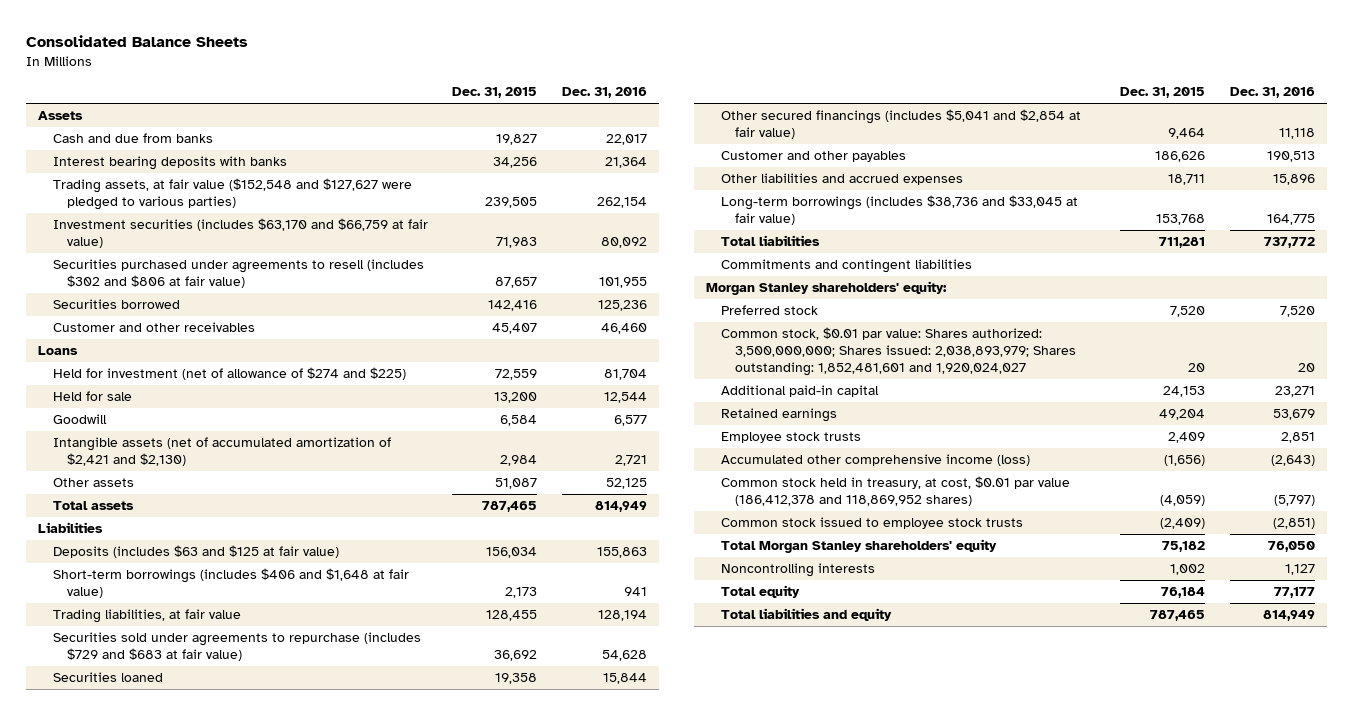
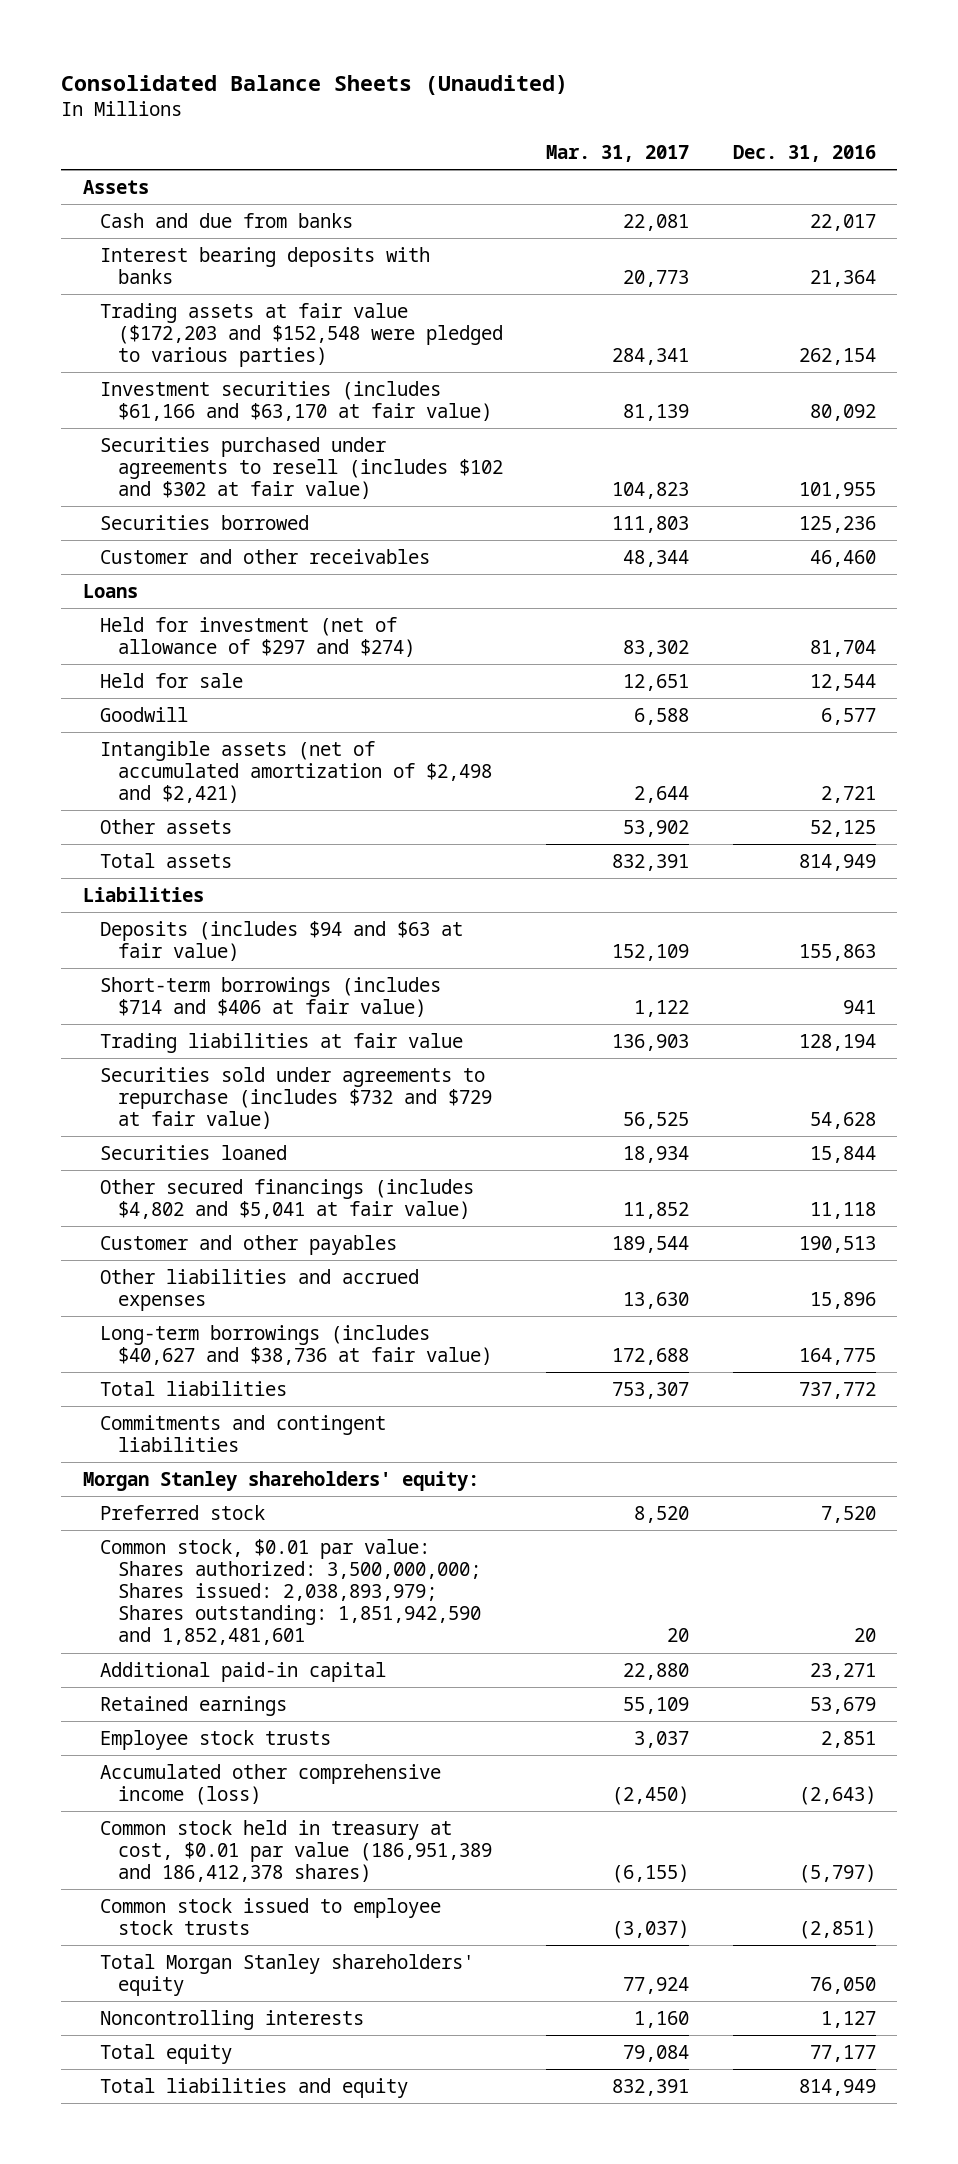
[25,35,248,48] Consolidated Balance Sheets -> [61,74,569,95] Consolidated Balance Sheets (Unaudited)
[452,87,538,99] Dec. 31, 2015 -> none
none -> [546,144,690,162] Mar. 31, 2017
[52,178,412,211] Trading assets, at fair value ($152,548 and $127,627 were pledged to various parties) -> [100,302,504,368] Trading assets at fair value ($172,203 and $152,548 were pledged to various parties)
[52,218,428,249] Investment securities (includes $63,170 and $66,759 at fair value) -> [100,380,493,421] Investment securities (includes $61,166 and $63,170 at fair value)
[52,259,424,289] Securities purchased under agreements to resell (includes $302 and $806 at fair value) -> [100,436,504,500] Securities purchased under agreements to resell (includes $102 and $302 at fair value)
[52,367,406,381] Held for investment (net of allowance of $274 and $225) -> [100,616,416,657] Held for investment (net of allowance of $297 and $274)
[52,437,391,467] Intangible assets (net of accumulated amortization of $2,421 and $2,130) -> [100,740,493,804] Intangible assets (net of accumulated amortization of $2,498 and $2,421)
[52,545,339,559] Deposits (includes $63 and $125 at fair value) -> [100,920,464,961] Deposits (includes $94 and $63 at fair value)
[52,568,409,599] Short-term borrowings (includes $406 and $1,648 at fair value) -> [100,976,442,1017] Short-term borrowings (includes $714 and $406 at fair value)
[52,609,241,624] Trading liabilities, at fair value -> [100,1032,464,1053] Trading liabilities at fair value
[52,632,421,662] Securities sold under agreements to repurchase (includes $729 and $683 at fair value) -> [100,1066,493,1130] Securities sold under agreements to repurchase (includes $732 and $729 at fair value)
[720,109,1081,140] Other secured financings (includes $5,041 and $2,854 at fair value) -> [100,1178,475,1219] Other secured financings (includes $4,802 and $5,041 at fair value)
[720,195,1078,226] Long-term borrowings (includes $38,736 and $33,045 at fair value) -> [100,1324,493,1365] Long-term borrowings (includes $40,627 and $38,736 at fair value)
[720,327,1077,377] Common stock, $0.01 par value: Shares authorized: 3,500,000,000; Shares issued: 2,038,893,979; Shares outstanding: 1,852,481,601 and 1,920,024,027 -> [100,1538,482,1646] Common stock, $0.01 par value: Shares authorized: 3,500,000,000; Shares issued: 2,038,893,979; Shares outstanding: 1,851,942,590 and 1,852,481,601
[720,476,1070,507] Common stock held in treasury, at cost, $0.01 par value (186,412,378 and 118,869,952 shares) -> [100,1819,493,1883] Common stock held in treasury at cost, $0.01 par value (186,951,389 and 186,412,378 shares)

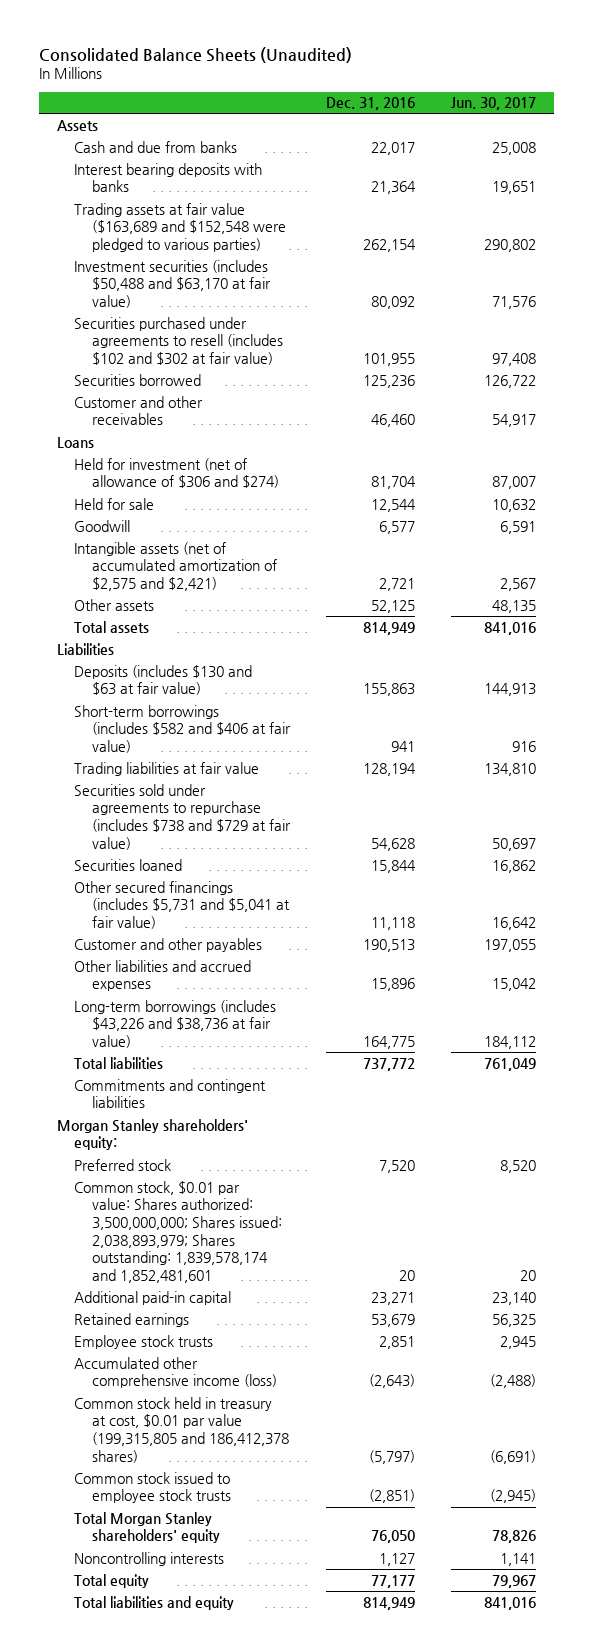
[546,144,690,162] Mar. 31, 2017 -> none
none -> [451,97,537,111] Jun. 30, 2017
[100,302,504,368] Trading assets at fair value ($172,203 and $152,548 were pledged to various parties) -> [74,202,287,252] Trading assets at fair value ($163,689 and $152,548 were pledged to various parties)
[100,380,493,421] Investment securities (includes $61,166 and $63,170 at fair value) -> [74,259,272,308] Investment securities (includes $50,488 and $63,170 at fair value)
[100,616,416,657] Held for investment (net of allowance of $297 and $274) -> [74,457,280,489] Held for investment (net of allowance of $306 and $274)
[100,740,493,804] Intangible assets (net of accumulated amortization of $2,498 and $2,421) -> [74,541,278,591] Intangible assets (net of accumulated amortization of $2,575 and $2,421)
[100,920,464,961] Deposits (includes $94 and $63 at fair value) -> [74,664,253,696] Deposits (includes $130 and $63 at fair value)
[100,976,442,1017] Short-term borrowings (includes $714 and $406 at fair value) -> [74,704,292,753] Short-term borrowings (includes $582 and $406 at fair value)
[100,1066,493,1130] Securities sold under agreements to repurchase (includes $732 and $729 at fair value) -> [74,783,292,850] Securities sold under agreements to repurchase (includes $738 and $729 at fair value)
[100,1178,475,1219] Other secured financings (includes $4,802 and $5,041 at fair value) -> [74,880,291,929] Other secured financings (includes $5,731 and $5,041 at fair value)
[100,1324,493,1365] Long-term borrowings (includes $40,627 and $38,736 at fair value) -> [74,999,277,1048] Long-term borrowings (includes $43,226 and $38,736 at fair value)
[100,1538,482,1646] Common stock, $0.01 par value: Shares authorized: 3,500,000,000; Shares issued: 2,038,893,979; Shares outstanding: 1,851,942,590 and 1,852,481,601 -> [74,1180,283,1283] Common stock, $0.01 par value: Shares authorized: 3,500,000,000; Shares issued: 2,038,893,979; Shares outstanding: 1,839,578,174 and 1,852,481,601
[100,1819,493,1883] Common stock held in treasury at cost, $0.01 par value (186,951,389 and 186,412,378 shares) -> [74,1396,290,1463] Common stock held in treasury at cost, $0.01 par value (199,315,805 and 186,412,378 shares)

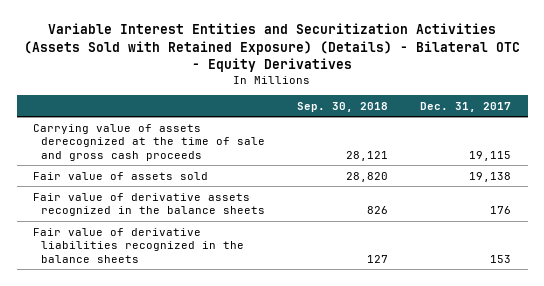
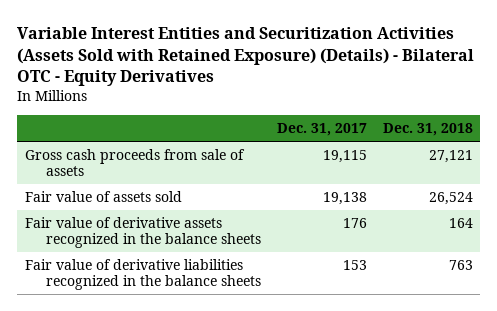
[297,101,389,112] Sep. 30, 2018 -> none
none -> [382,123,473,137] Dec. 31, 2018
[32,123,266,161] Carrying value of assets derecognized at the time of sale and gross cash proceeds -> [24,148,245,177] Gross cash proceeds from sale of assets

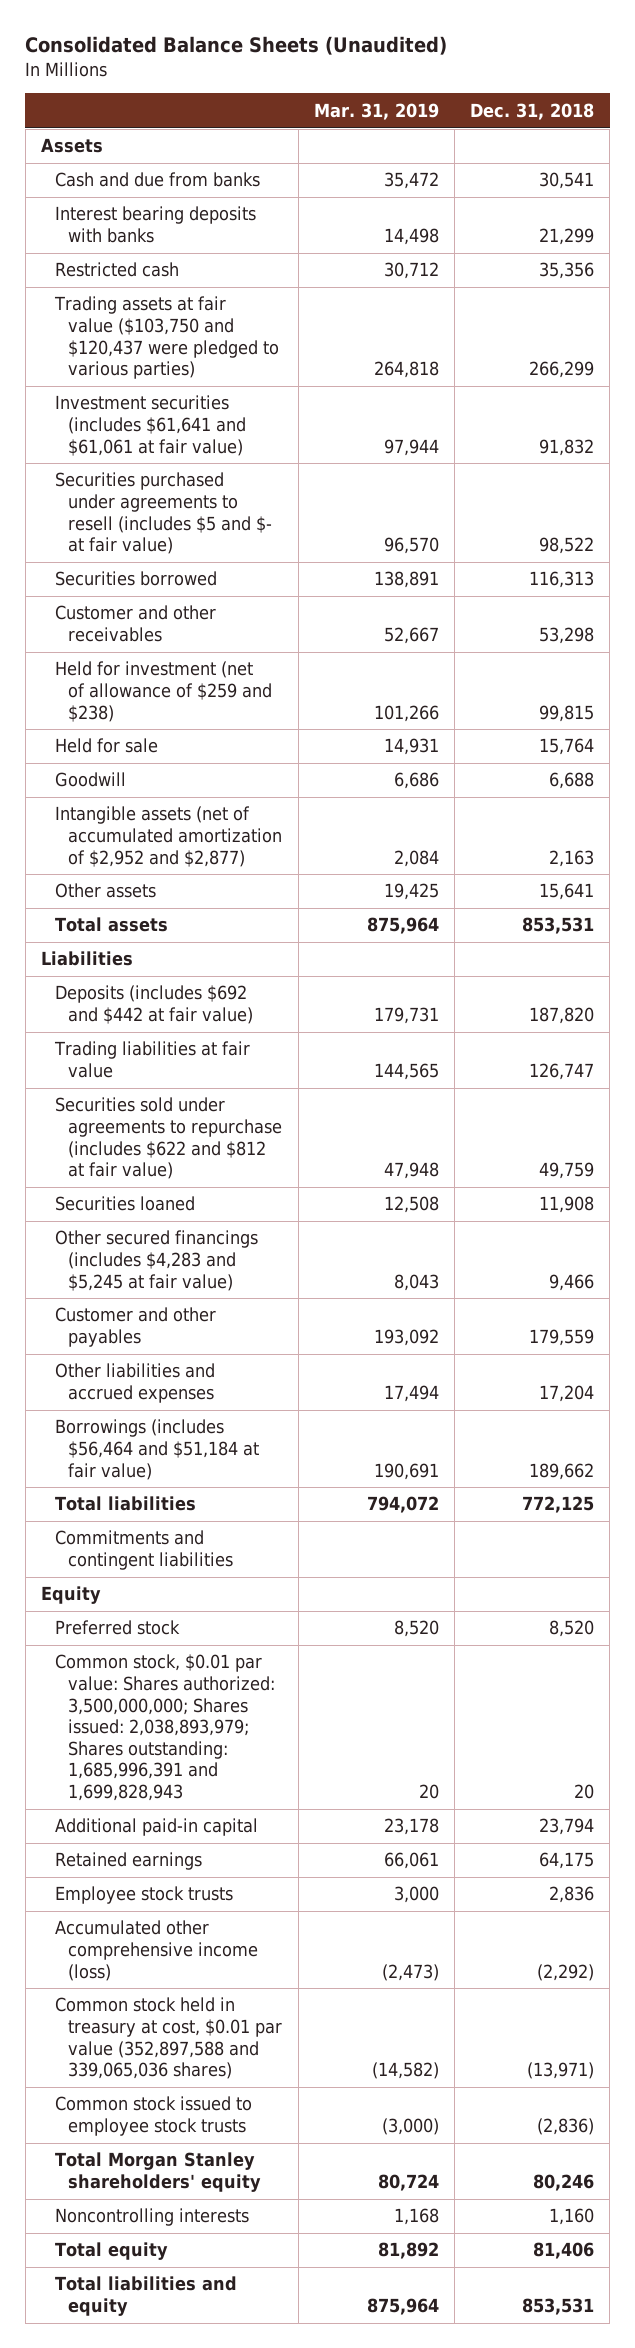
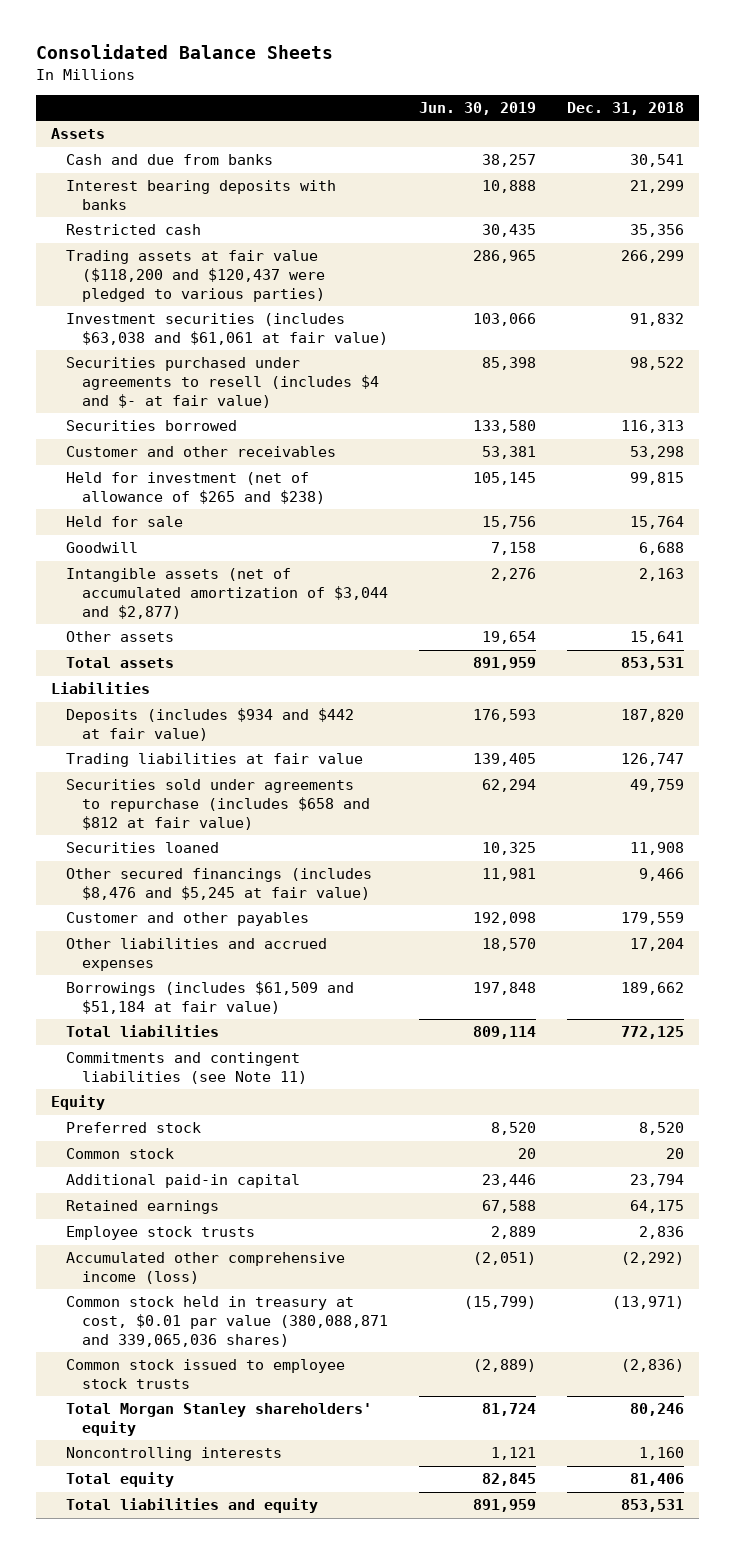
[25,36,448,56] Consolidated Balance Sheets (Unaudited) -> [35,44,333,60] Consolidated Balance Sheets
[313,102,439,120] Mar. 31, 2019 -> none
none -> [418,102,536,116] Jun. 30, 2019
[53,296,280,380] Trading assets at fair value ($103,750 and $120,437 were pledged to various parties) -> [66,250,325,302] Trading assets at fair value ($118,200 and $120,437 were pledged to various parties)
[54,395,247,456] Investment securities (includes $61,641 and $61,061 at fair value) -> [66,313,388,345] Investment securities (includes $63,038 and $61,061 at fair value)
[54,472,273,555] Securities purchased under agreements to resell (includes $5 and $- at fair value) -> [66,357,379,408] Securities purchased under agreements to resell (includes $4 and $- at fair value)
[54,661,273,722] Held for investment (net of allowance of $259 and $238) -> [66,472,325,504] Held for investment (net of allowance of $265 and $238)
[54,806,283,867] Intangible assets (net of accumulated amortization of $2,952 and $2,877) -> [66,568,388,619] Intangible assets (net of accumulated amortization of $3,044 and $2,877)
[54,985,254,1025] Deposits (includes $692 and $442 at fair value) -> [66,708,355,741] Deposits (includes $934 and $442 at fair value)
[54,1097,283,1180] Securities sold under agreements to repurchase (includes $622 and $812 at fair value) -> [66,779,370,830] Securities sold under agreements to repurchase (includes $658 and $812 at fair value)
[54,1230,258,1291] Other secured financings (includes $4,283 and $5,245 at fair value) -> [66,868,373,900] Other secured financings (includes $8,476 and $5,245 at fair value)
[54,1419,260,1480] Borrowings (includes $56,464 and $51,184 at fair value) -> [66,981,355,1014] Borrowings (includes $61,509 and $51,184 at fair value)
[54,1530,234,1571] Commitments and contingent liabilities -> [66,1052,307,1084] Commitments and contingent liabilities (see Note 11)
[54,1654,276,1801] Common stock, $0.01 par value: Shares authorized: 3,500,000,000; Shares issued: 2,038,893,979; Shares outstanding: 1,685,996,391 and 1,699,828,943 -> [66,1148,175,1160] Common stock
[54,1997,283,2080] Common stock held in treasury at cost, $0.01 par value (352,897,588 and 339,065,036 shares) -> [66,1296,388,1347] Common stock held in treasury at cost, $0.01 par value (380,088,871 and 339,065,036 shares)

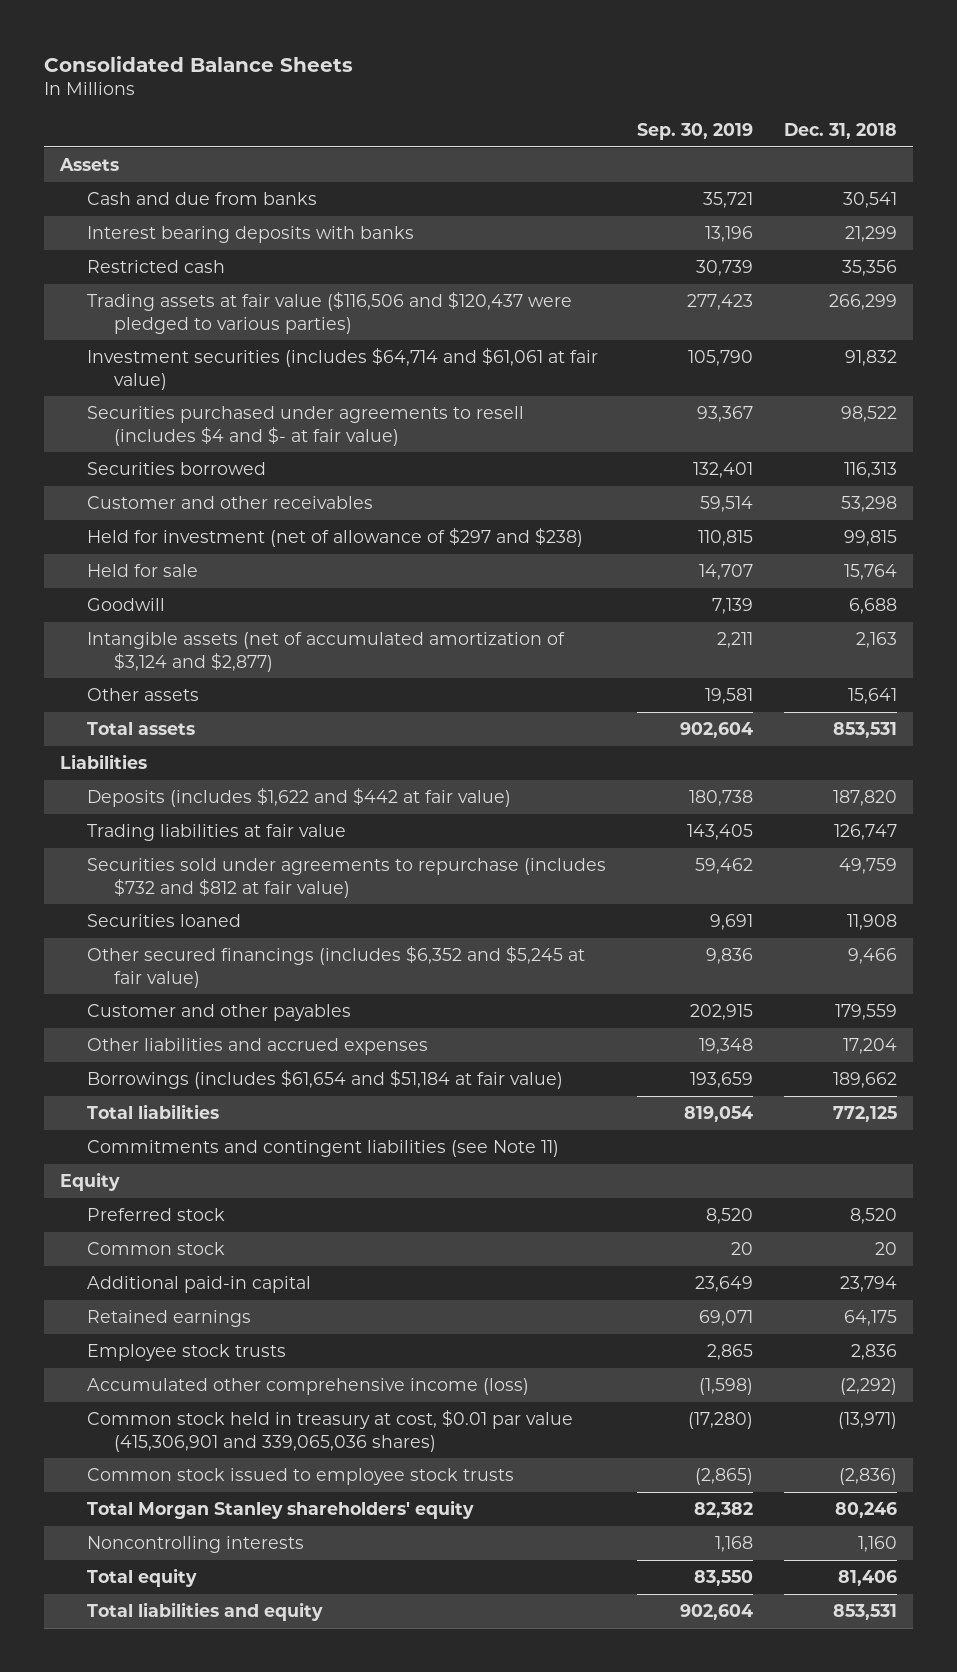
[418,102,536,116] Jun. 30, 2019 -> none
none -> [637,122,754,140] Sep. 30, 2019
[66,250,325,302] Trading assets at fair value ($118,200 and $120,437 were pledged to various parties) -> [87,291,573,334] Trading assets at fair value ($116,506 and $120,437 were pledged to various parties)
[66,313,388,345] Investment securities (includes $63,038 and $61,061 at fair value) -> [87,347,599,390] Investment securities (includes $64,714 and $61,061 at fair value)
[66,472,325,504] Held for investment (net of allowance of $265 and $238) -> [87,527,584,547] Held for investment (net of allowance of $297 and $238)
[66,568,388,619] Intangible assets (net of accumulated amortization of $3,044 and $2,877) -> [87,631,566,672] Intangible assets (net of accumulated amortization of $3,124 and $2,877)
[66,708,355,741] Deposits (includes $934 and $442 at fair value) -> [87,787,512,807] Deposits (includes $1,622 and $442 at fair value)
[66,779,370,830] Securities sold under agreements to repurchase (includes $658 and $812 at fair value) -> [87,857,607,898] Securities sold under agreements to repurchase (includes $732 and $812 at fair value)
[66,868,373,900] Other secured financings (includes $8,476 and $5,245 at fair value) -> [87,945,586,988] Other secured financings (includes $6,352 and $5,245 at fair value)
[66,981,355,1014] Borrowings (includes $61,509 and $51,184 at fair value) -> [87,1069,564,1089] Borrowings (includes $61,654 and $51,184 at fair value)
[66,1296,388,1347] Common stock held in treasury at cost, $0.01 par value (380,088,871 and 339,065,036 shares) -> [87,1409,574,1452] Common stock held in treasury at cost, $0.01 par value (415,306,901 and 339,065,036 shares)

